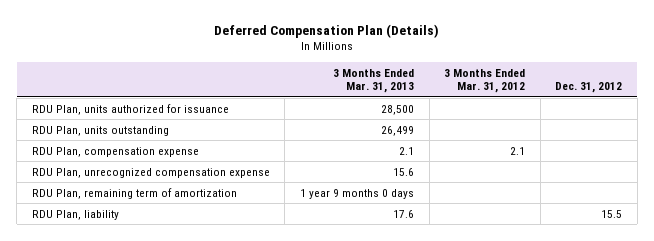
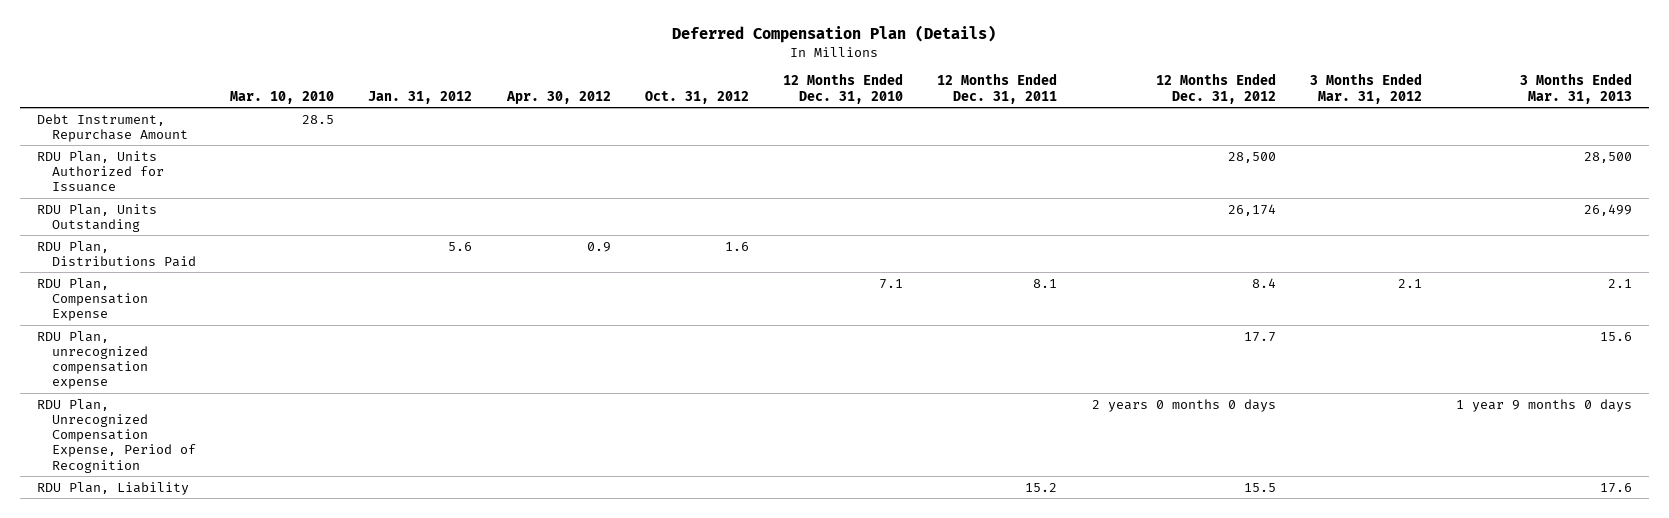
[555,81,623,93] Dec. 31, 2012 -> none
none -> [230,90,335,104] Mar. 10, 2010
none -> [368,90,473,104] Jan. 31, 2012
none -> [505,90,611,104] Apr. 30, 2012
none -> [644,90,749,104] Oct. 31, 2012
none -> [783,73,904,104] 12 Months Ended Dec. 31, 2010
none -> [937,73,1058,104] 12 Months Ended Dec. 31, 2011
none -> [1155,73,1276,104] 12 Months Ended Dec. 31, 2012
none -> [36,113,188,142] Debt Instrument, Repurchase Amount
[31,103,229,115] RDU Plan, units authorized for issuance -> [36,150,164,193] RDU Plan, Units Authorized for Issuance
[31,125,169,136] RDU Plan, units outstanding -> [36,203,157,232] RDU Plan, Units Outstanding
none -> [36,240,196,267] RDU Plan, Distributions Paid
[31,146,199,157] RDU Plan, compensation expense -> [36,277,148,322] RDU Plan, Compensation Expense
[31,187,237,199] RDU Plan, remaining term of amortization -> none
none -> [36,398,196,473] RDU Plan, Unrecognized Compensation Expense, Period of Recognition
[31,209,119,220] RDU Plan, liability -> [36,481,189,495] RDU Plan, Liability

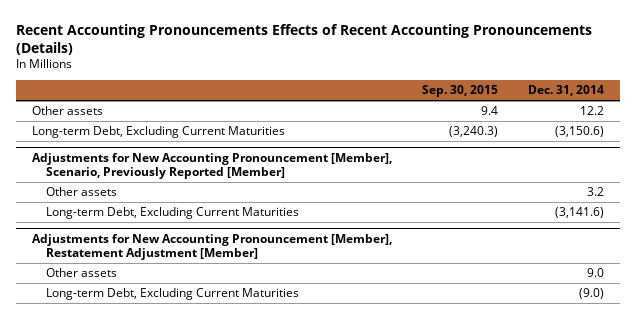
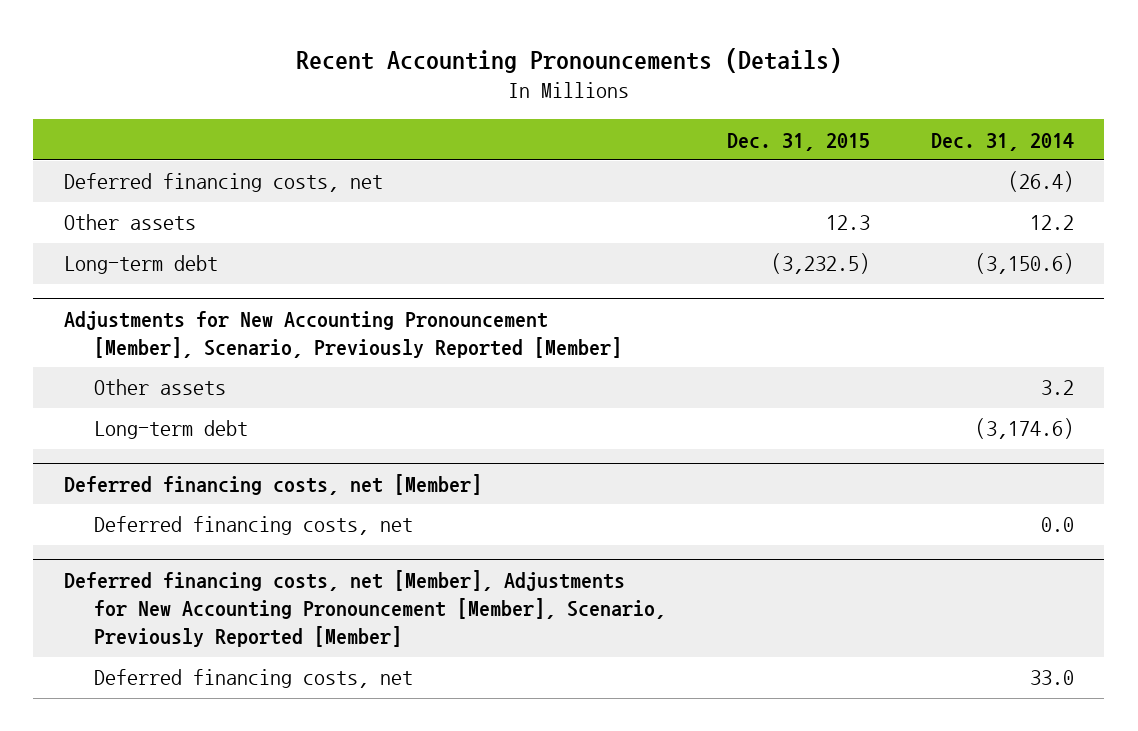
[16,23,593,55] Recent Accounting Pronouncements Effects of Recent Accounting Pronouncements (Details) -> [295,47,842,73] Recent Accounting Pronouncements (Details)
[421,85,498,98] Sep. 30, 2015 -> none
none -> [726,132,870,151] Dec. 31, 2015
none -> [63,173,383,193] Deferred financing costs, net
[31,126,285,139] Long-term Debt, Excluding Current Maturities -> [63,255,218,275] Long-term debt
[31,234,392,261] Adjustments for New Accounting Pronouncement [Member], Restatement Adjustment [Member] -> none
[45,268,117,278] Other assets -> none
[45,288,299,301] Long-term Debt, Excluding Current Maturities -> none
[45,207,299,220] Long-term Debt, Excluding Current Maturities -> [93,420,248,440] Long-term debt
[555,207,605,219] (3,141.6) -> [974,418,1074,440] (3,174.6)
none -> [63,473,482,495] Deferred financing costs, net [Member]
none -> [93,516,413,536] Deferred financing costs, net
none -> [63,569,666,648] Deferred financing costs, net [Member], Adjustments for New Accounting Pronouncement [Member], Scenario, Previously Reported [Member]
none -> [93,669,413,689] Deferred financing costs, net

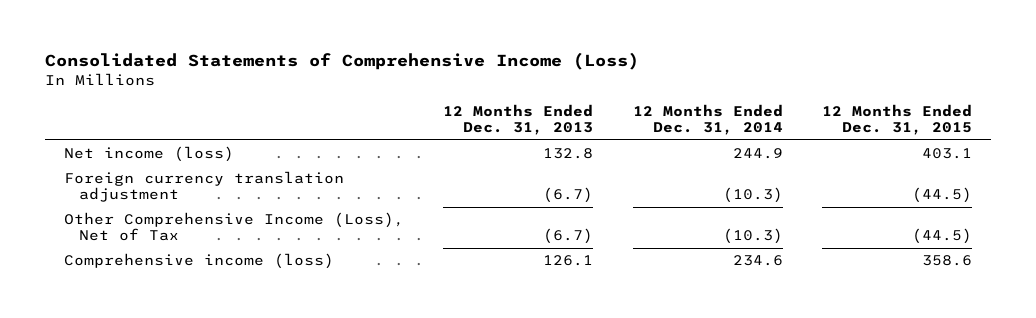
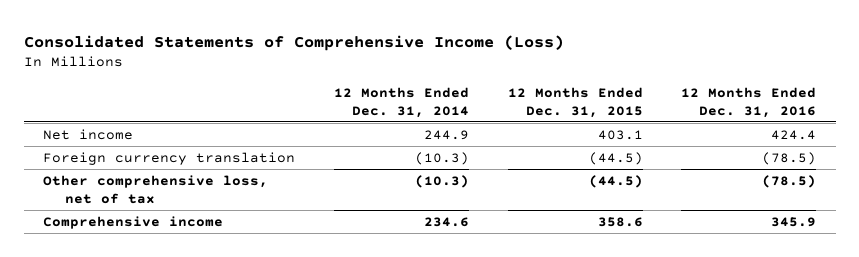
[443,104,594,136] 12 Months Ended Dec. 31, 2013 -> none
none -> [681,86,817,119] 12 Months Ended Dec. 31, 2016
[64,146,235,163] Net income (loss) -> [43,128,134,140] Net income
[64,171,345,203] Foreign currency translation adjustment -> [43,151,296,165] Foreign currency translation
[64,212,405,242] Other Comprehensive Income (Loss), Net of Tax -> [43,174,269,204] Other comprehensive loss, net of tax
[64,253,335,270] Comprehensive income (loss) -> [43,215,224,229] Comprehensive income

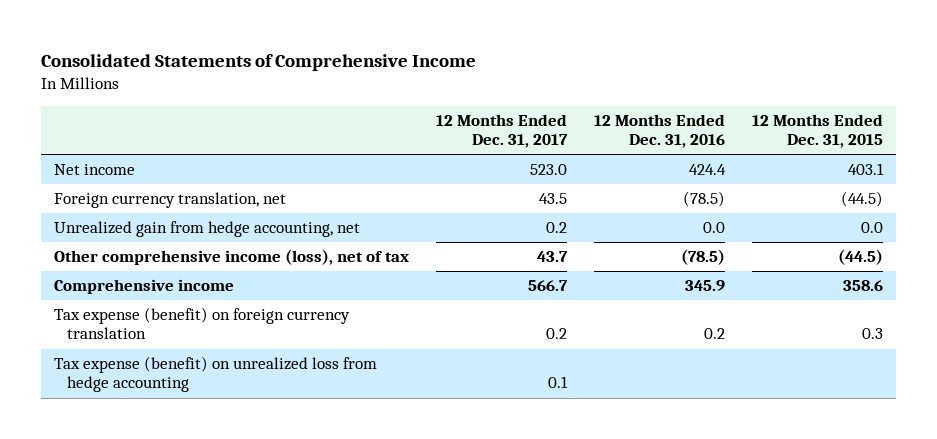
[23,34,564,51] Consolidated Statements of Comprehensive Income (Loss) -> [41,53,477,71] Consolidated Statements of Comprehensive Income
[333,86,469,119] 12 Months Ended Dec. 31, 2014 -> none
none -> [436,114,569,149] 12 Months Ended Dec. 31, 2017
[43,151,296,165] Foreign currency translation -> [54,192,287,209] Foreign currency translation, net
none -> [54,221,361,238] Unrealized gain from hedge accounting, net
[43,174,269,204] Other comprehensive loss, net of tax -> [54,249,410,266] Other comprehensive income (loss), net of tax
none -> [54,307,351,340] Tax expense (benefit) on foreign currency translation
none -> [54,356,378,393] Tax expense (benefit) on unrealized loss from hedge accounting

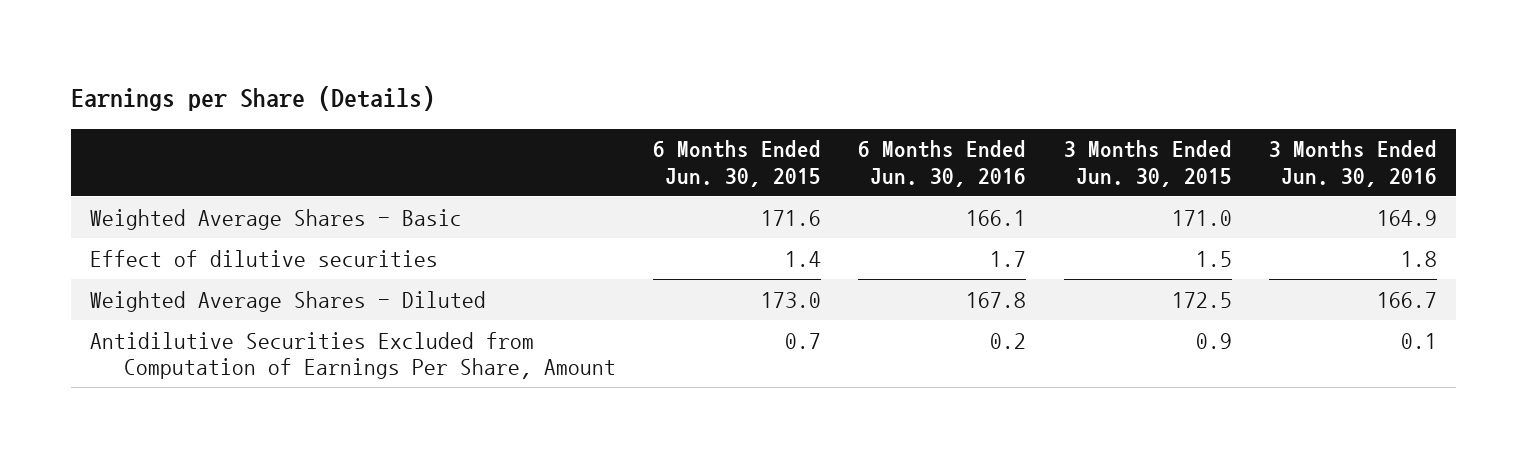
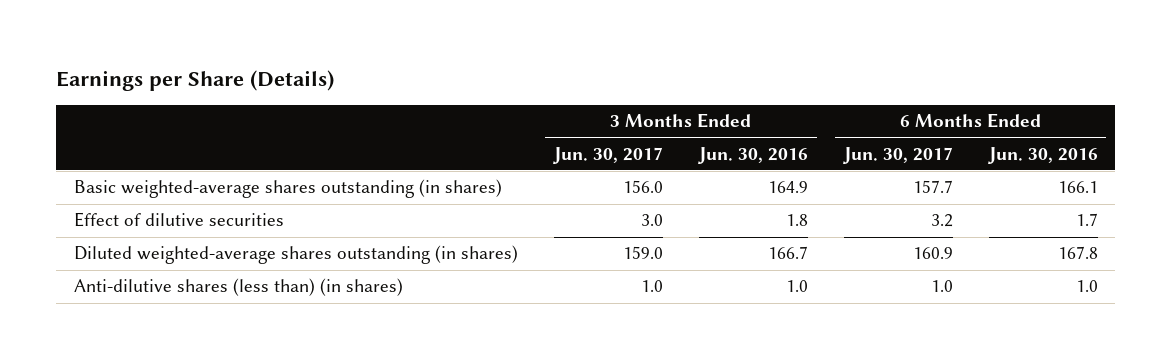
[653,140,822,187] 6 Months Ended Jun. 30, 2015 -> none
[1063,140,1232,187] 3 Months Ended Jun. 30, 2015 -> none
none -> [553,146,664,164] Jun. 30, 2017
none -> [842,146,953,164] Jun. 30, 2017
[90,208,463,230] Weighted Average Shares - Basic -> [74,179,503,199] Basic weighted-average shares outstanding (in shares)
[90,331,616,379] Antidilutive Securities Excluded from Computation of Earnings Per Share, Amount -> none
[90,290,487,312] Weighted Average Shares - Diluted -> [74,245,519,265] Diluted weighted-average shares outstanding (in shares)
none -> [74,278,404,297] Anti-dilutive shares (less than) (in shares)

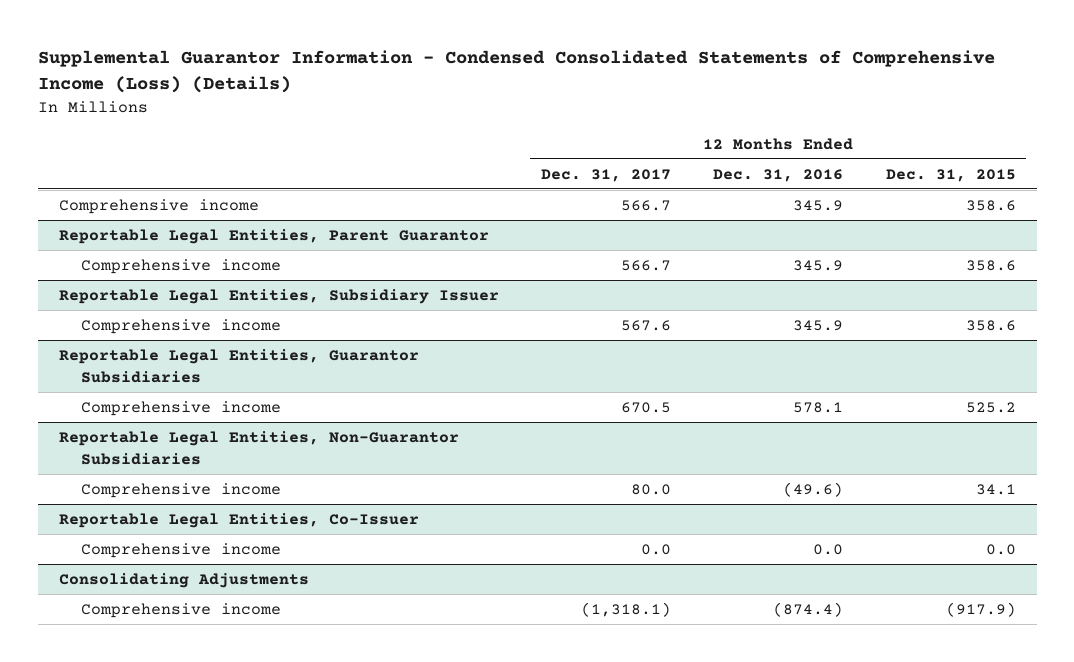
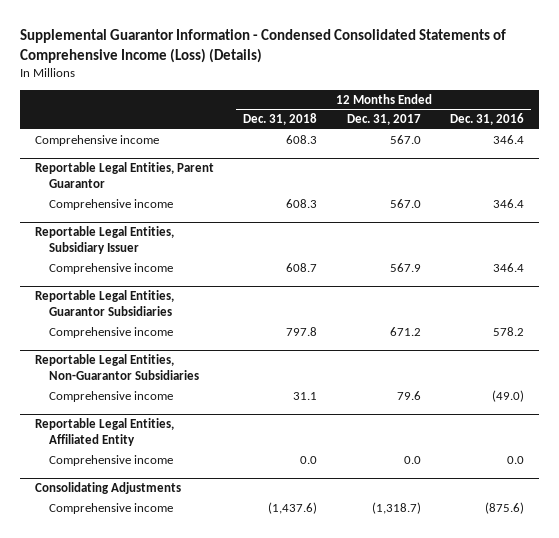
[885,168,1016,182] Dec. 31, 2015 -> none
none -> [243,113,318,126] Dec. 31, 2018
[620,199,671,211] 566.7 -> [389,134,421,144] 567.0
[793,199,844,211] 345.9 -> [493,134,525,144] 346.4
[620,259,671,271] 566.7 -> [389,198,421,208] 567.0
[793,259,844,271] 345.9 -> [493,198,525,208] 346.4
[620,319,671,331] 567.6 -> [389,262,421,272] 567.9
[793,319,844,331] 345.9 -> [493,262,525,272] 346.4
[620,401,671,413] 670.5 -> [389,326,421,336] 671.2
[793,401,844,413] 578.1 -> [493,326,525,336] 578.2
[58,512,419,528] Reportable Legal Entities, Co-Issuer -> none
[630,483,671,495] 80.0 -> [396,390,421,400] 79.6
[783,481,844,497] (49.6) -> [492,389,525,402] (49.0)
none -> [35,418,175,447] Reportable Legal Entities, Affiliated Entity
[580,601,671,617] (1,318.1) -> [371,501,421,514] (1,318.7)
[773,601,844,617] (874.4) -> [485,501,525,514] (875.6)

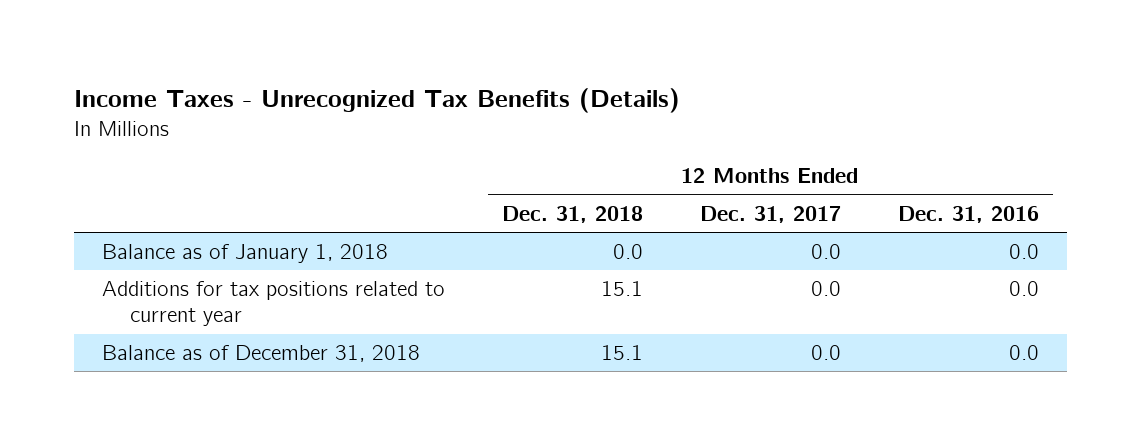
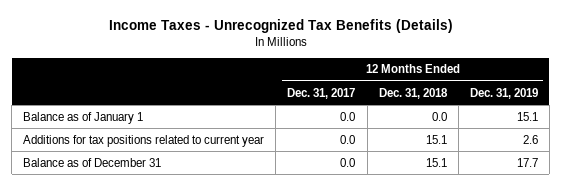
[897,205,1039,223] Dec. 31, 2016 -> none
none -> [469,87,538,99] Dec. 31, 2019
[102,244,389,264] Balance as of January 1, 2018 -> [23,111,144,124] Balance as of January 1
[102,345,421,363] Balance as of December 31, 2018 -> [23,157,162,167] Balance as of December 31

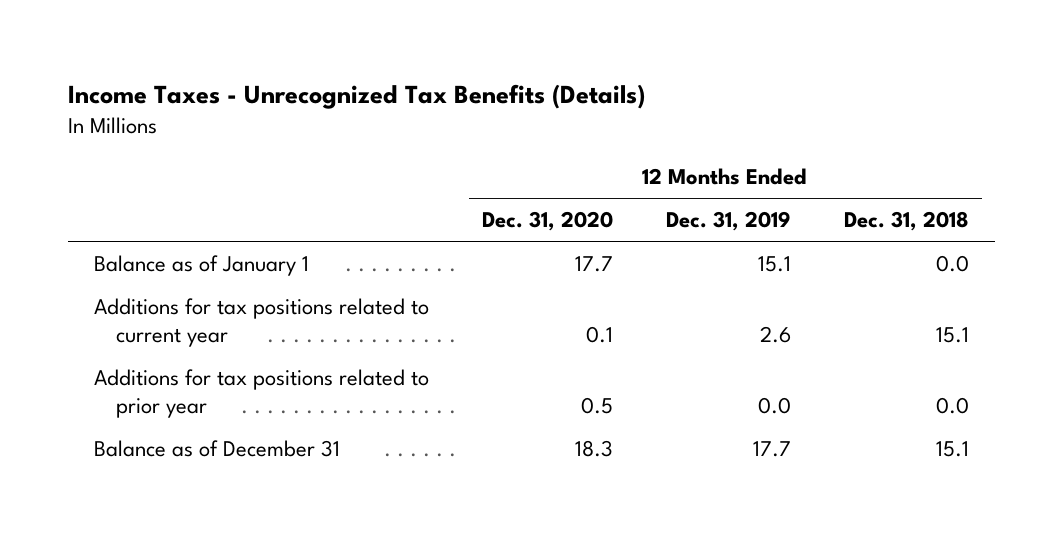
[287,87,356,99] Dec. 31, 2017 -> none
none -> [482,211,614,232] Dec. 31, 2020
none -> [94,368,430,419] Additions for tax positions related to prior year

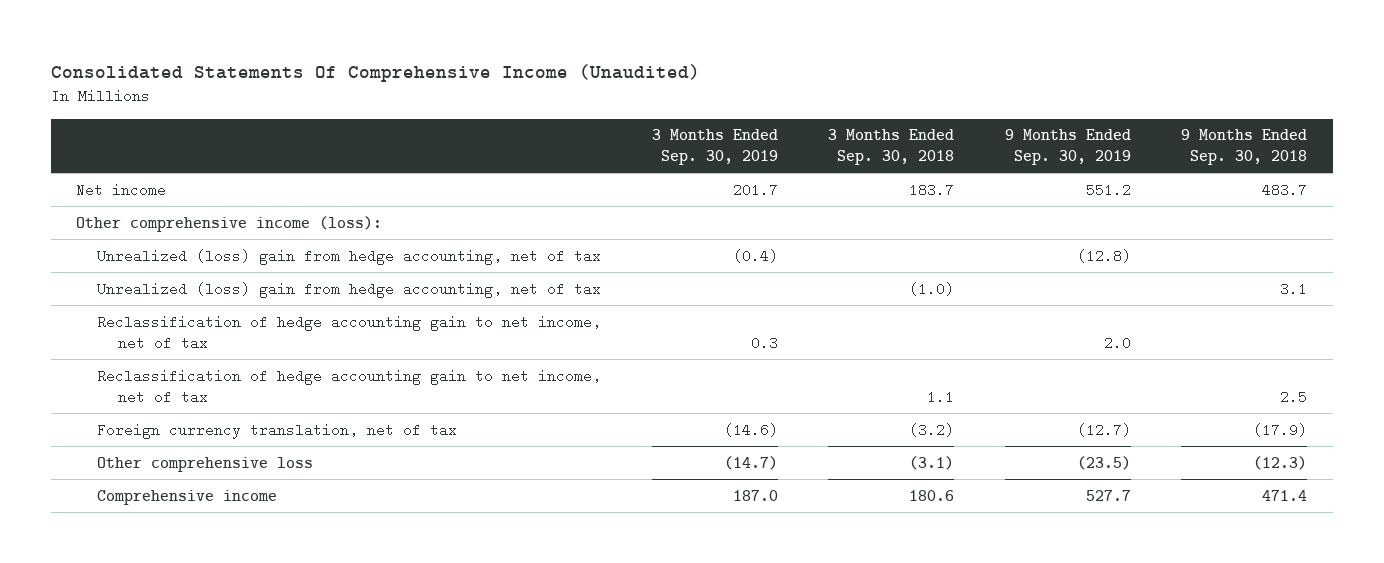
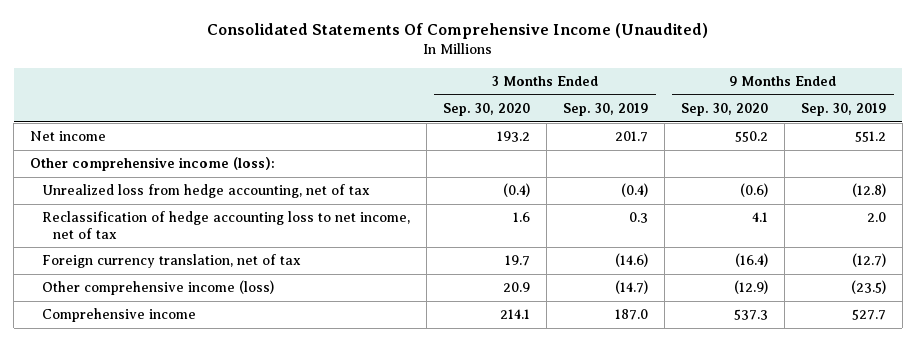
[828,129,955,166] 3 Months Ended Sep. 30, 2018 -> none
[1181,129,1308,166] 9 Months Ended Sep. 30, 2018 -> none
none -> [442,103,530,117] Sep. 30, 2020
none -> [680,103,768,117] Sep. 30, 2020
[97,281,602,298] Unrealized (loss) gain from hedge accounting, net of tax -> none
[97,368,602,404] Reclassification of hedge accounting gain to net income, net of tax -> none
[97,248,602,265] Unrealized (loss) gain from hedge accounting, net of tax -> [41,184,370,199] Unrealized loss from hedge accounting, net of tax
[97,314,602,350] Reclassification of hedge accounting gain to net income, net of tax -> [41,211,410,239] Reclassification of hedge accounting loss to net income, net of tax
[97,456,314,472] Other comprehensive loss -> [41,280,274,296] Other comprehensive income (loss)

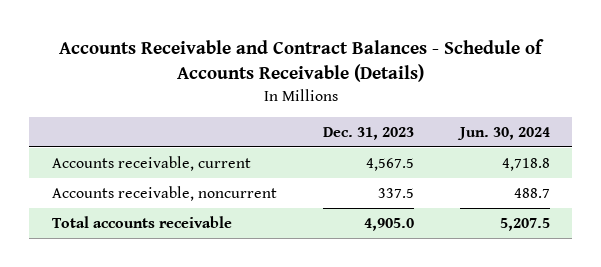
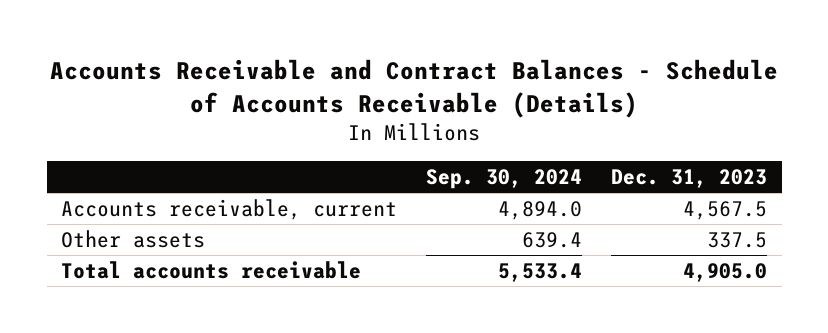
[456,126,550,140] Jun. 30, 2024 -> none
none -> [426,168,583,189] Sep. 30, 2024
[51,185,277,201] Accounts receivable, noncurrent -> [61,229,206,248] Other assets

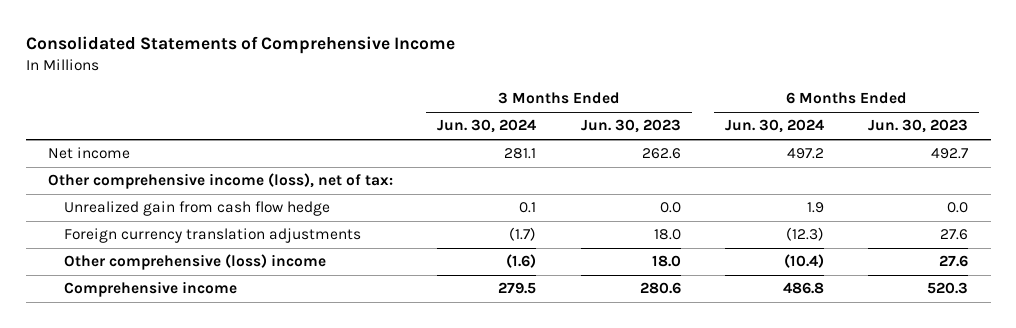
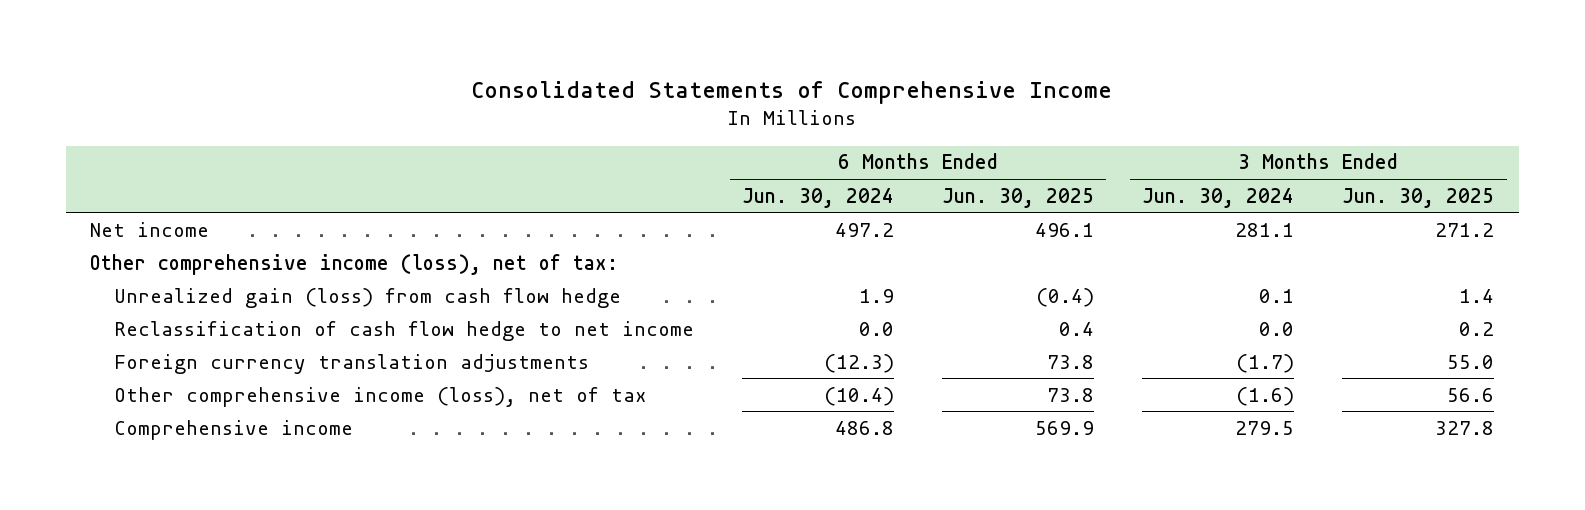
[580,119,681,134] Jun. 30, 2023 -> none
[868,119,969,134] Jun. 30, 2023 -> none
none -> [942,187,1095,208] Jun. 30, 2025
none -> [1342,187,1495,208] Jun. 30, 2025
[63,201,330,217] Unrealized gain from cash flow hedge -> [113,287,621,308] Unrealized gain (loss) from cash flow hedge
none -> [113,320,694,341] Reclassification of cash flow hedge to net income
[63,254,326,271] Other comprehensive (loss) income -> [113,386,647,407] Other comprehensive income (loss), net of tax

